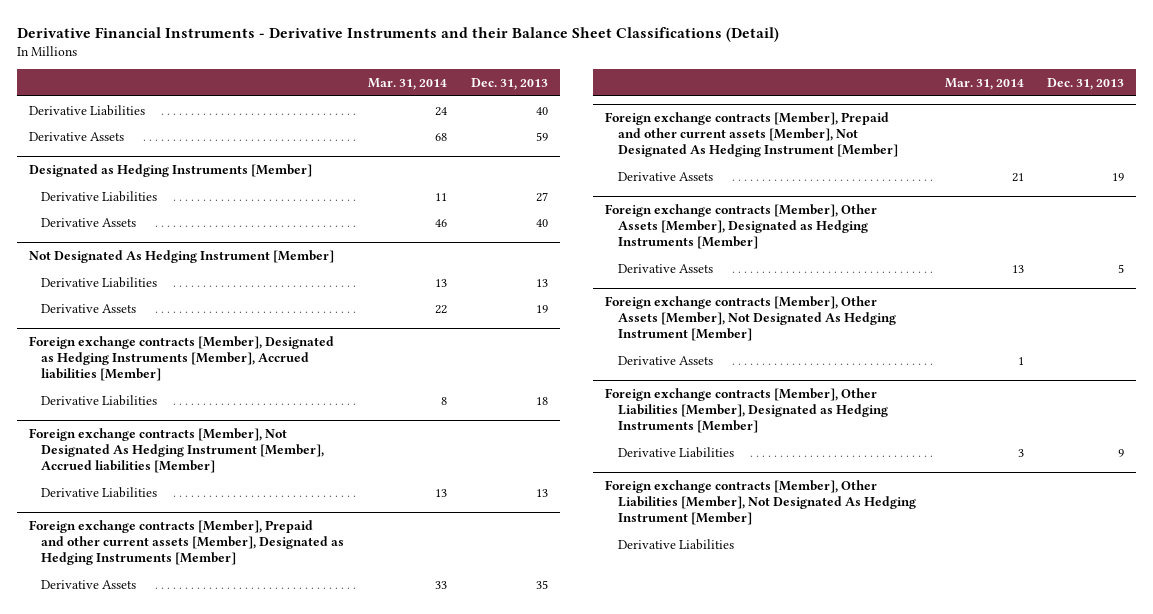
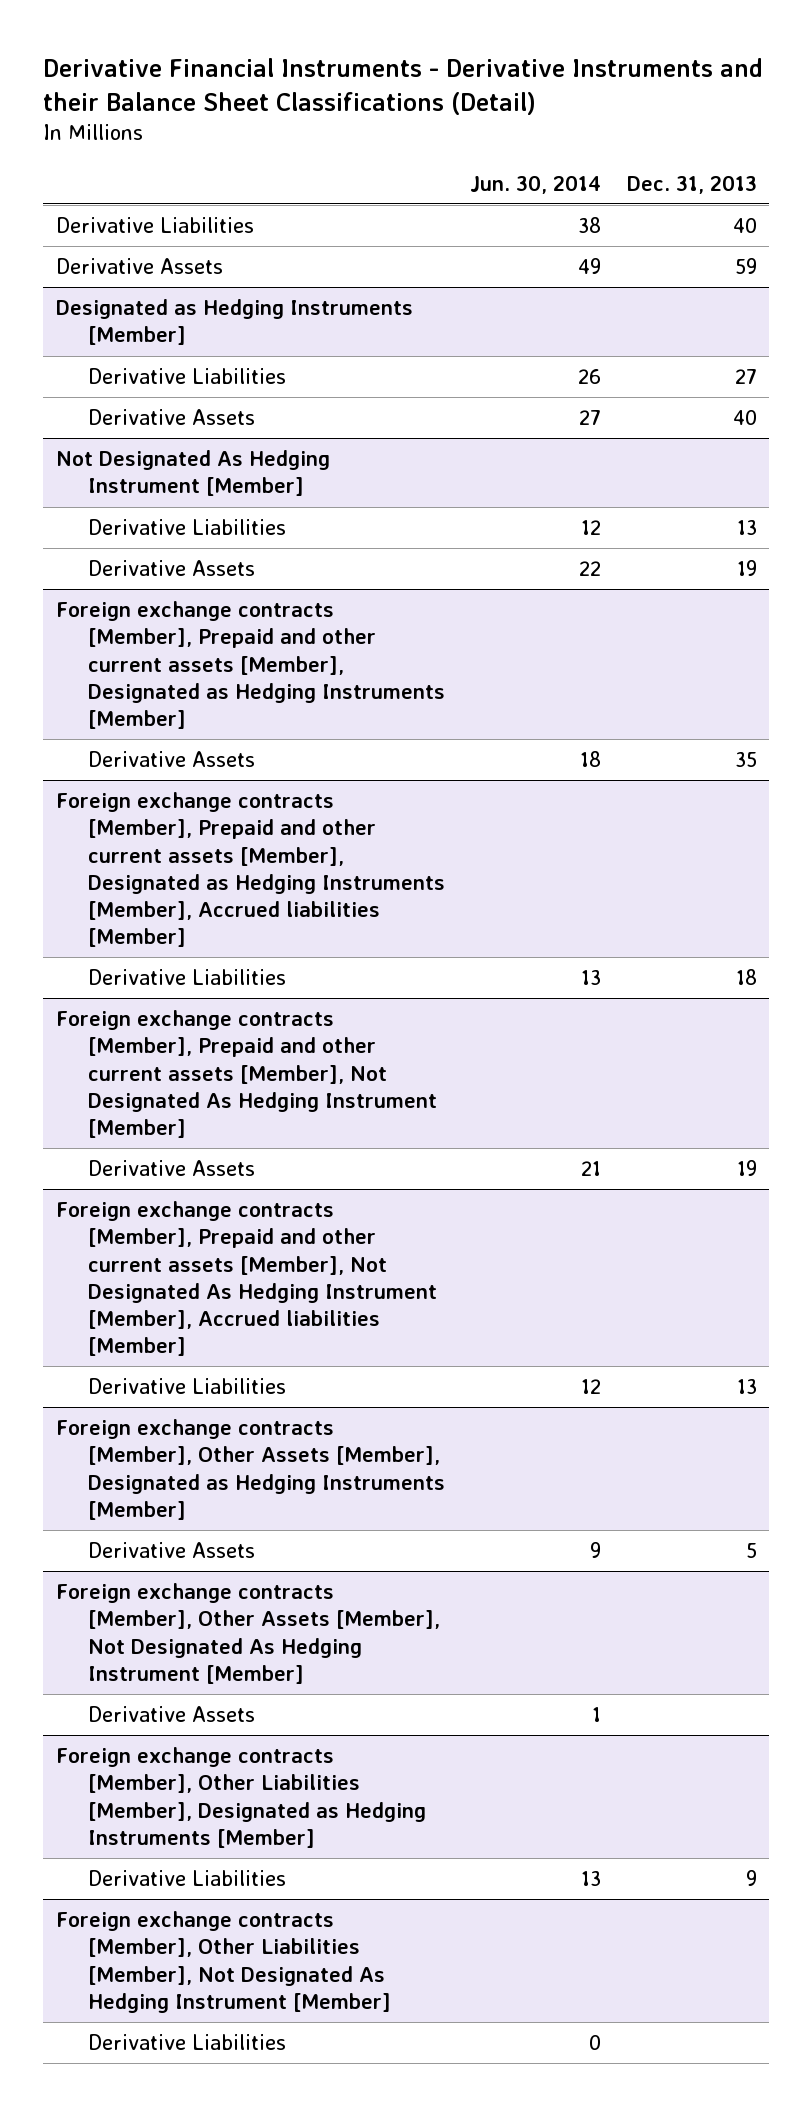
[368,77,448,90] Mar. 31, 2014 -> none
none -> [470,174,602,194] Jun. 30, 2014
[28,336,334,381] Foreign exchange contracts [Member], Designated as Hedging Instruments [Member], Accrued liabilities [Member] -> none
[41,394,158,406] Derivative Liabilities -> none
[28,428,325,473] Foreign exchange contracts [Member], Not Designated As Hedging Instrument [Member], Accrued liabilities [Member] -> none
[41,486,158,498] Derivative Liabilities -> none
none -> [55,792,445,948] Foreign exchange contracts [Member], Prepaid and other current assets [Member], Designated as Hedging Instruments [Member], Accrued liabilities [Member]
none -> [87,969,286,986] Derivative Liabilities
none -> [55,1201,437,1357] Foreign exchange contracts [Member], Prepaid and other current assets [Member], Not Designated As Hedging Instrument [Member], Accrued liabilities [Member]
none -> [87,1378,286,1395] Derivative Liabilities

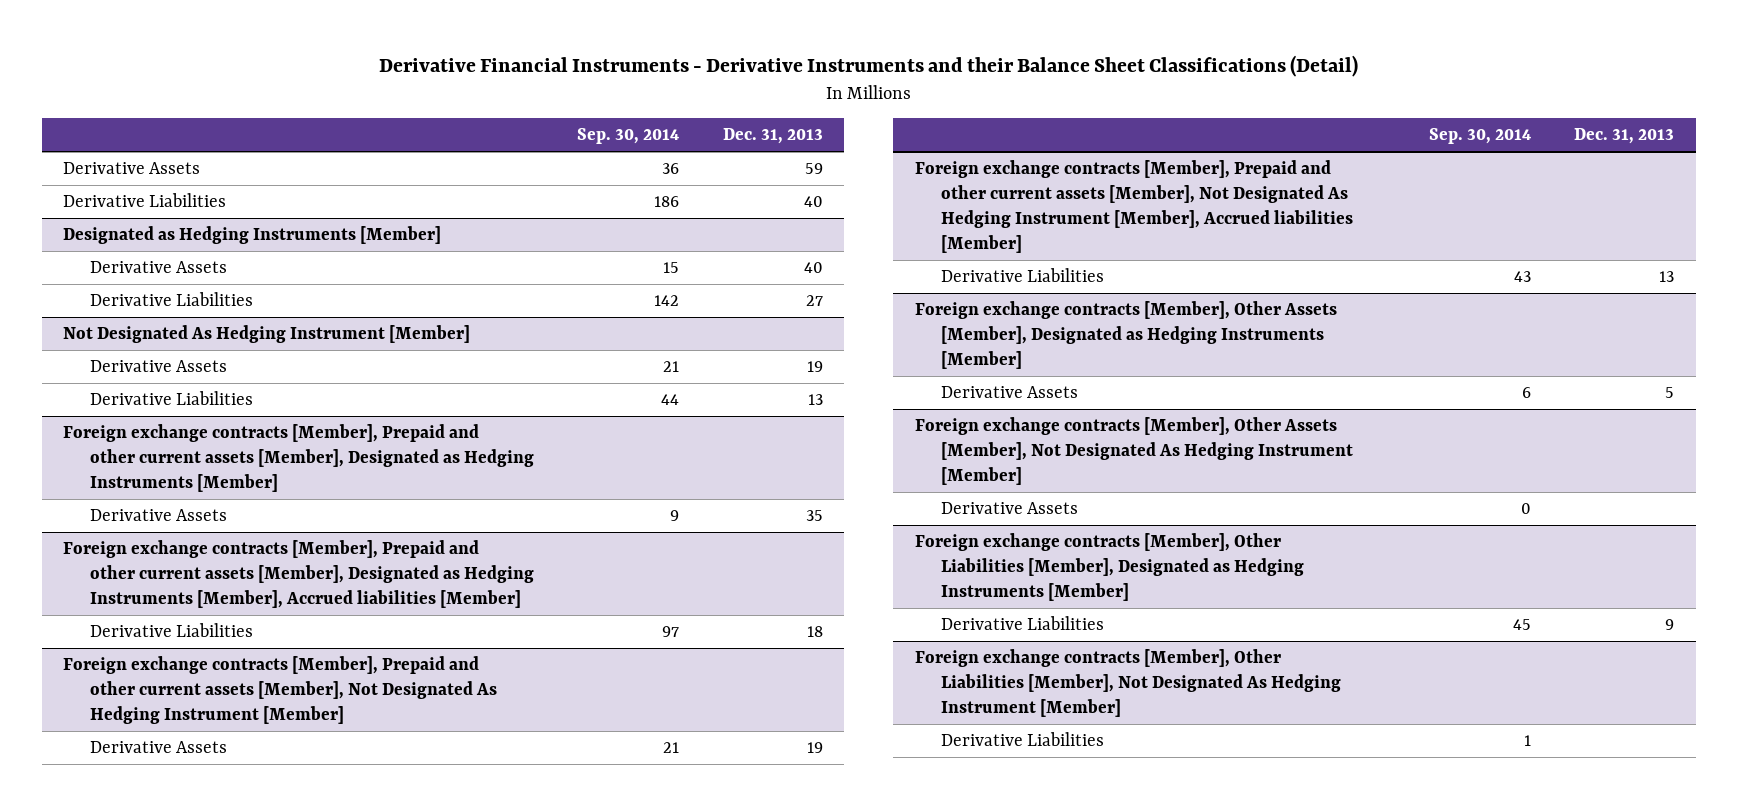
[470,174,602,194] Jun. 30, 2014 -> none
none -> [577,128,680,145] Sep. 30, 2014
[55,217,254,234] Derivative Liabilities -> [63,193,227,208] Derivative Liabilities
[87,368,286,385] Derivative Liabilities -> [89,292,253,307] Derivative Liabilities
[87,519,286,536] Derivative Liabilities -> [89,391,253,406] Derivative Liabilities

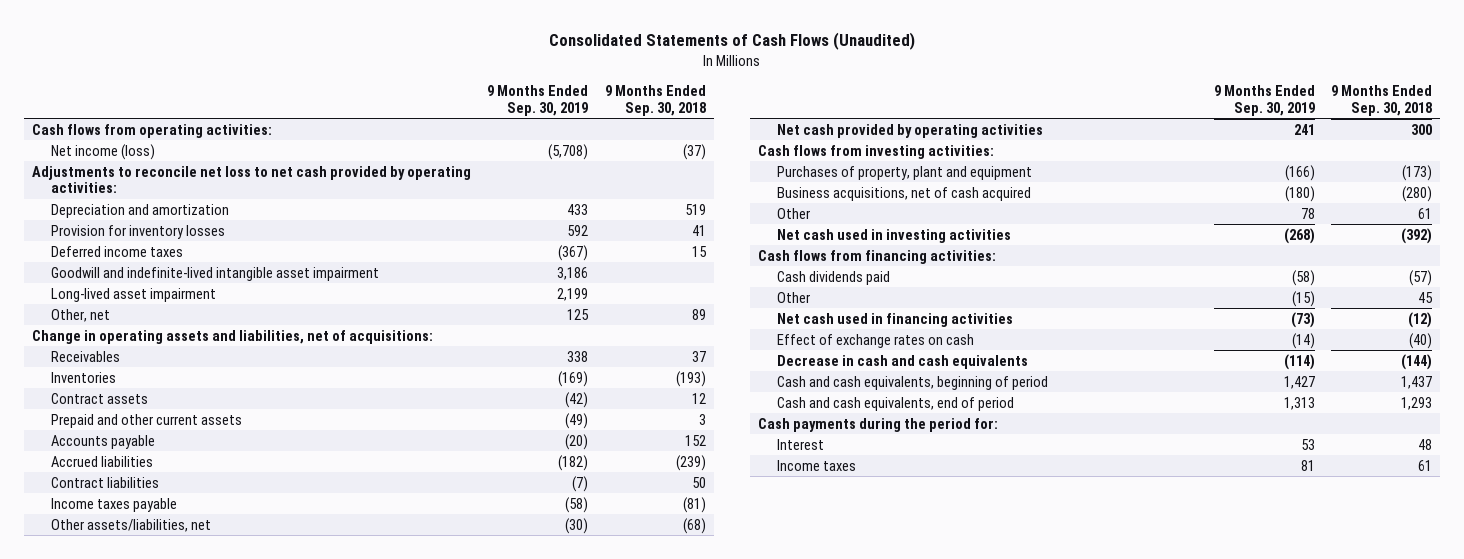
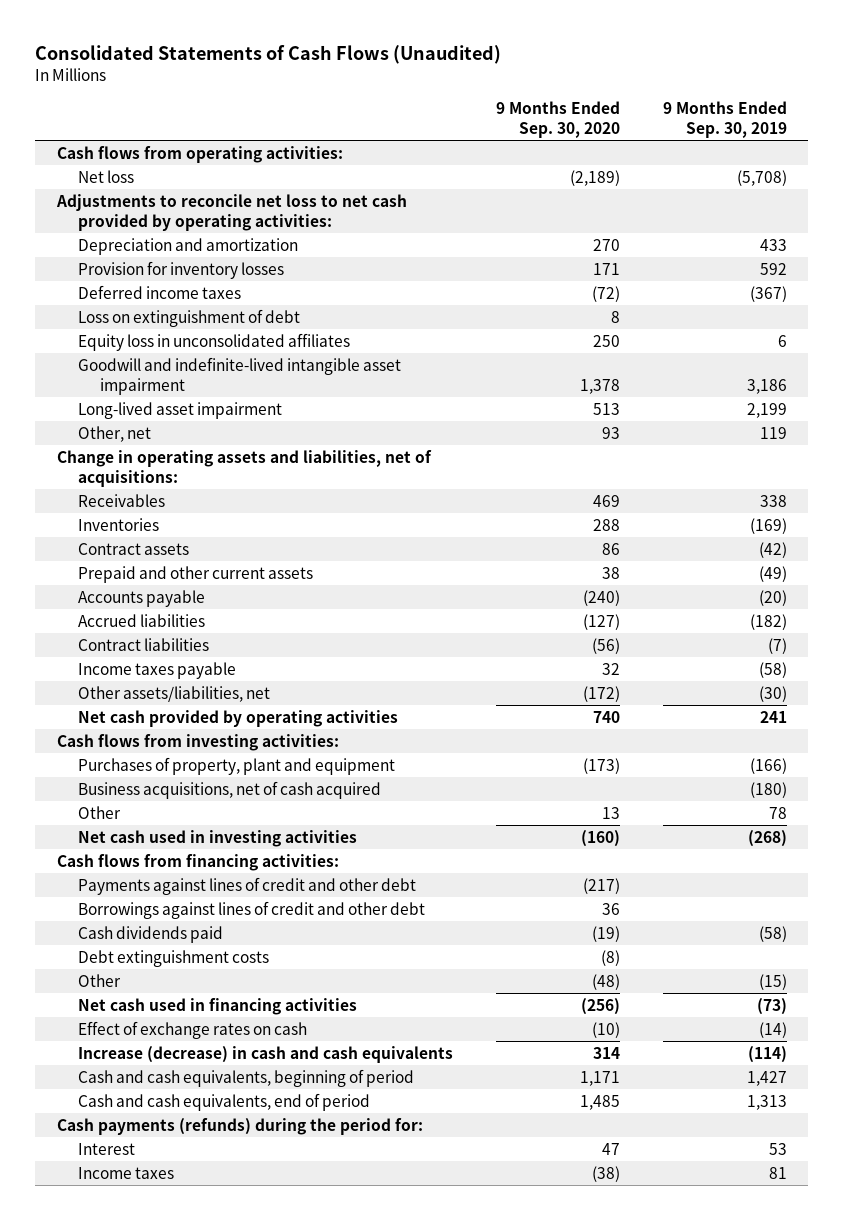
[604,84,706,116] 9 Months Ended Sep. 30, 2018 -> none
none -> [496,101,621,138] 9 Months Ended Sep. 30, 2020
[50,143,155,160] Net income (loss) -> [78,169,135,183] Net loss
none -> [78,308,301,327] Loss on extinguishment of debt
none -> [78,332,351,351] Equity loss in unconsolidated affiliates
[567,308,590,320] 125 -> [759,426,787,439] 119
none -> [78,876,417,895] Payments against lines of credit and other debt
none -> [78,900,426,919] Borrowings against lines of credit and other debt
none -> [78,949,270,967] Debt extinguishment costs
[777,354,1029,369] Decrease in cash and cash equivalents -> [78,1045,454,1063] Increase (decrease) in cash and cash equivalents
[758,417,999,432] Cash payments during the period for: -> [56,1117,423,1135] Cash payments (refunds) during the period for:

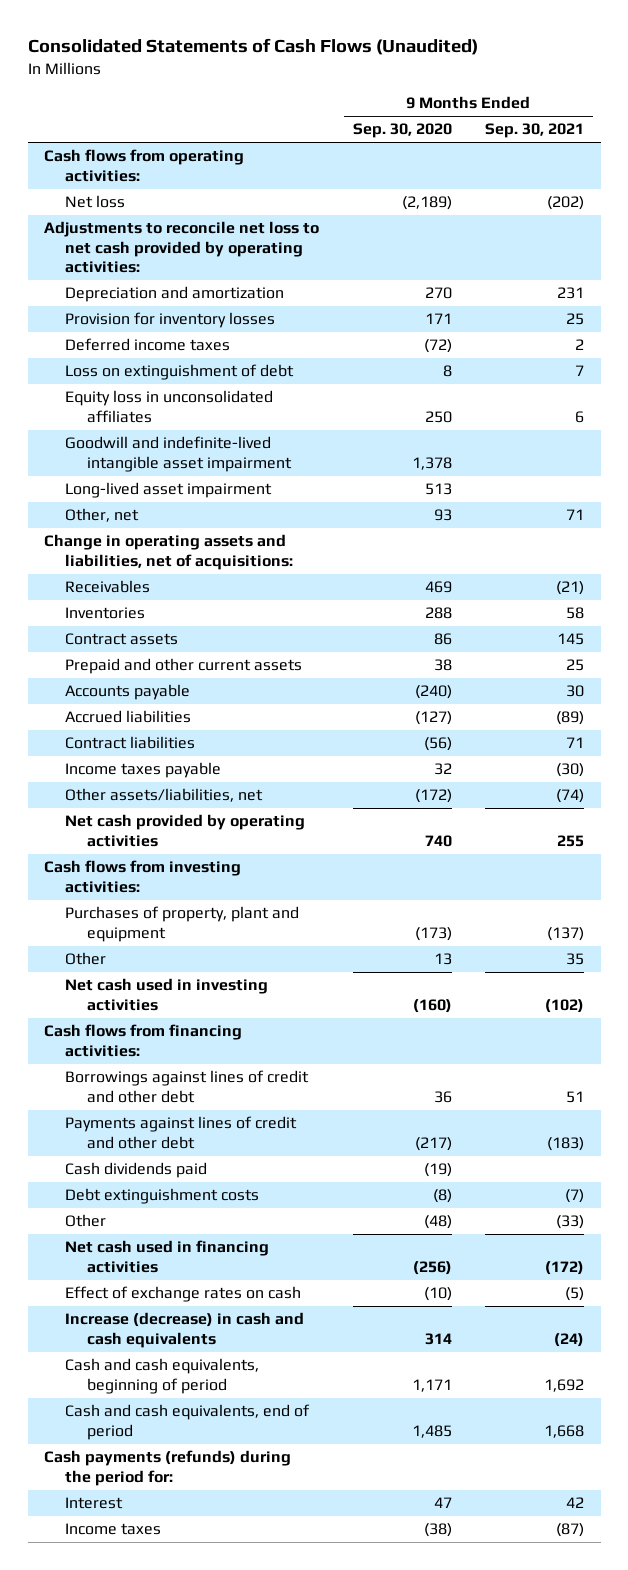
[662,101,787,138] 9 Months Ended Sep. 30, 2019 -> none
none -> [485,123,585,139] Sep. 30, 2021
[78,780,382,799] Business acquisitions, net of cash acquired -> none
[78,876,417,895] Payments against lines of credit and other debt -> [65,1116,298,1149] Payments against lines of credit and other debt

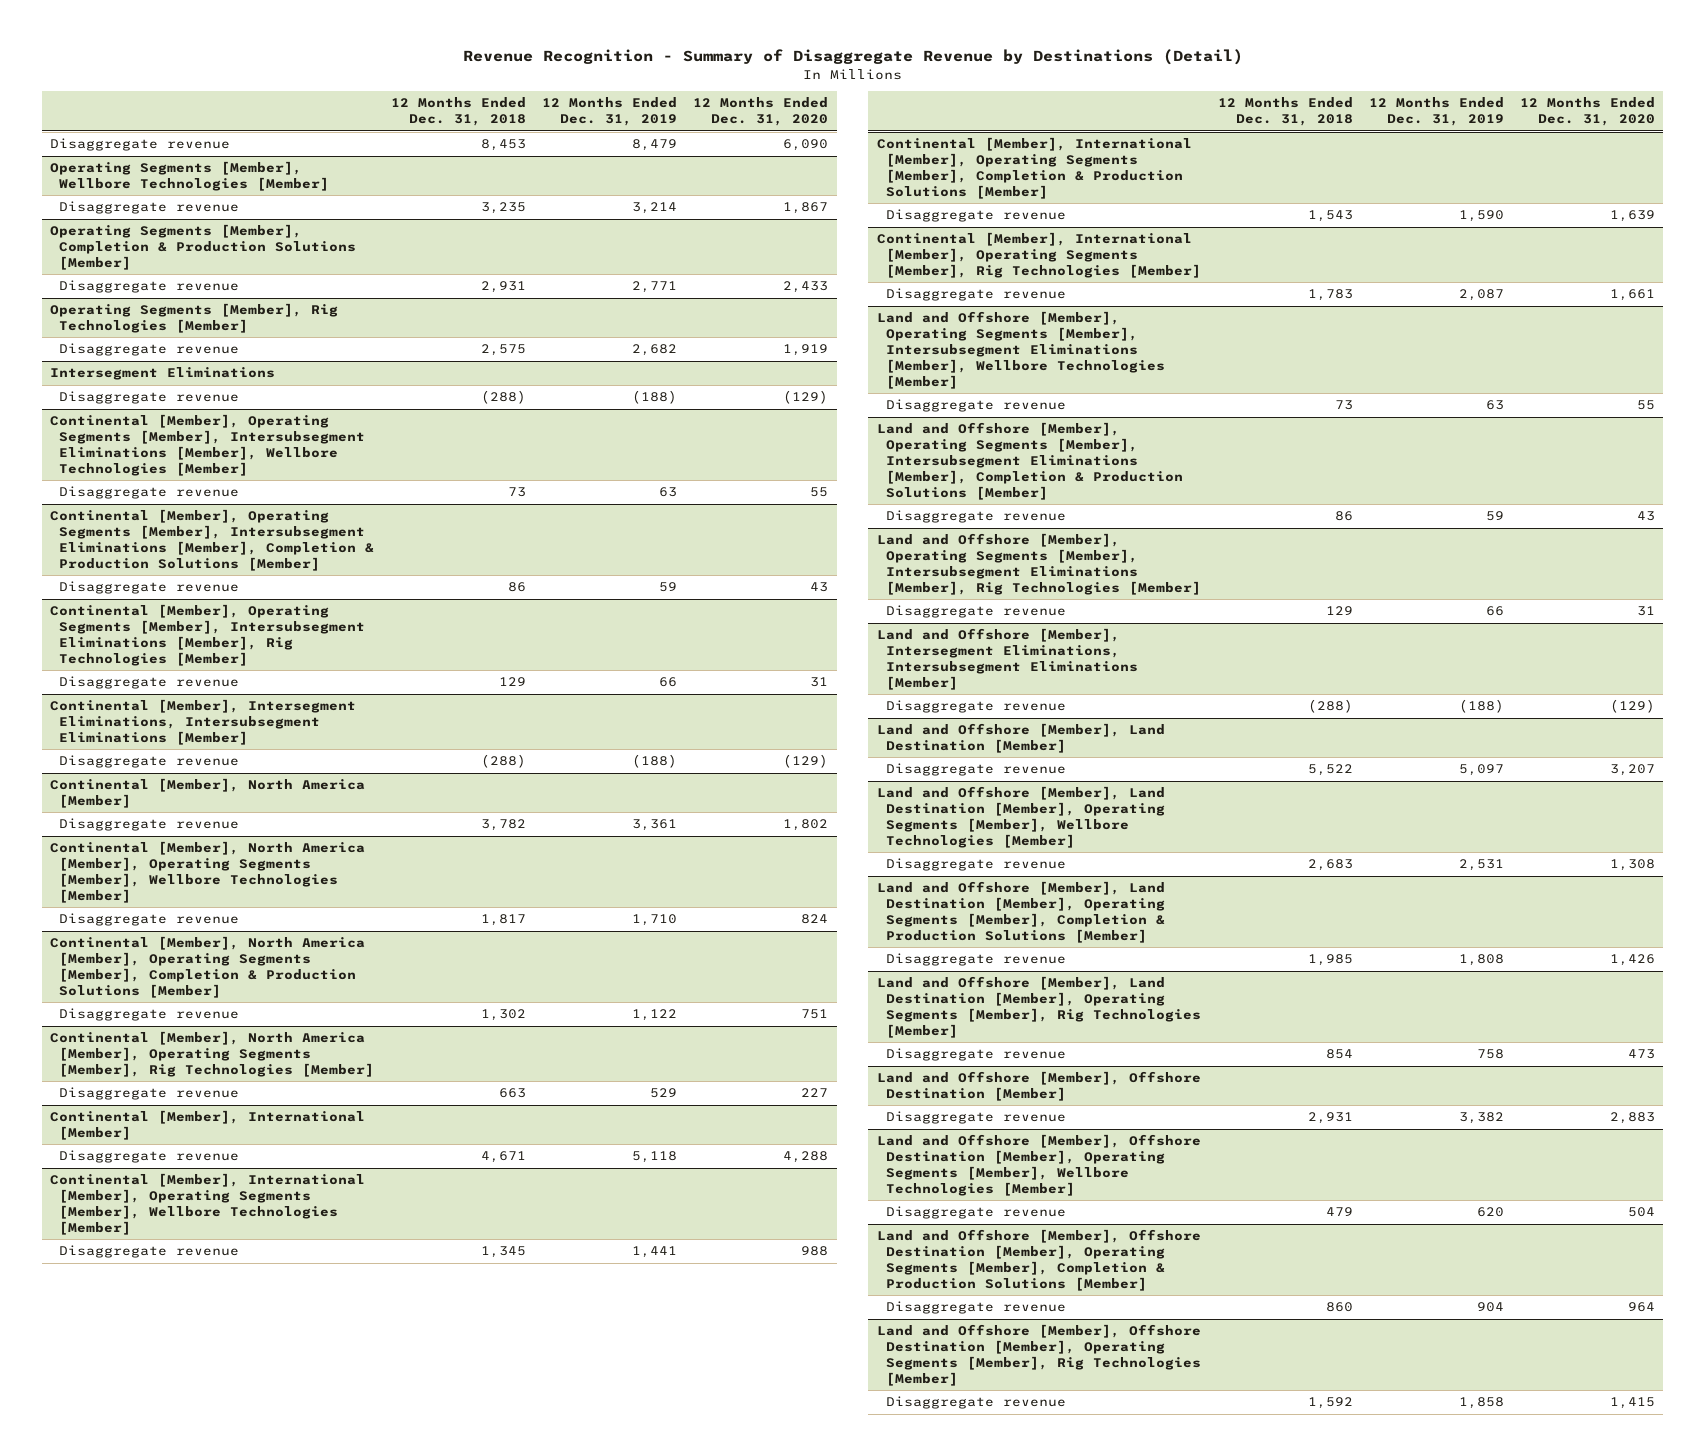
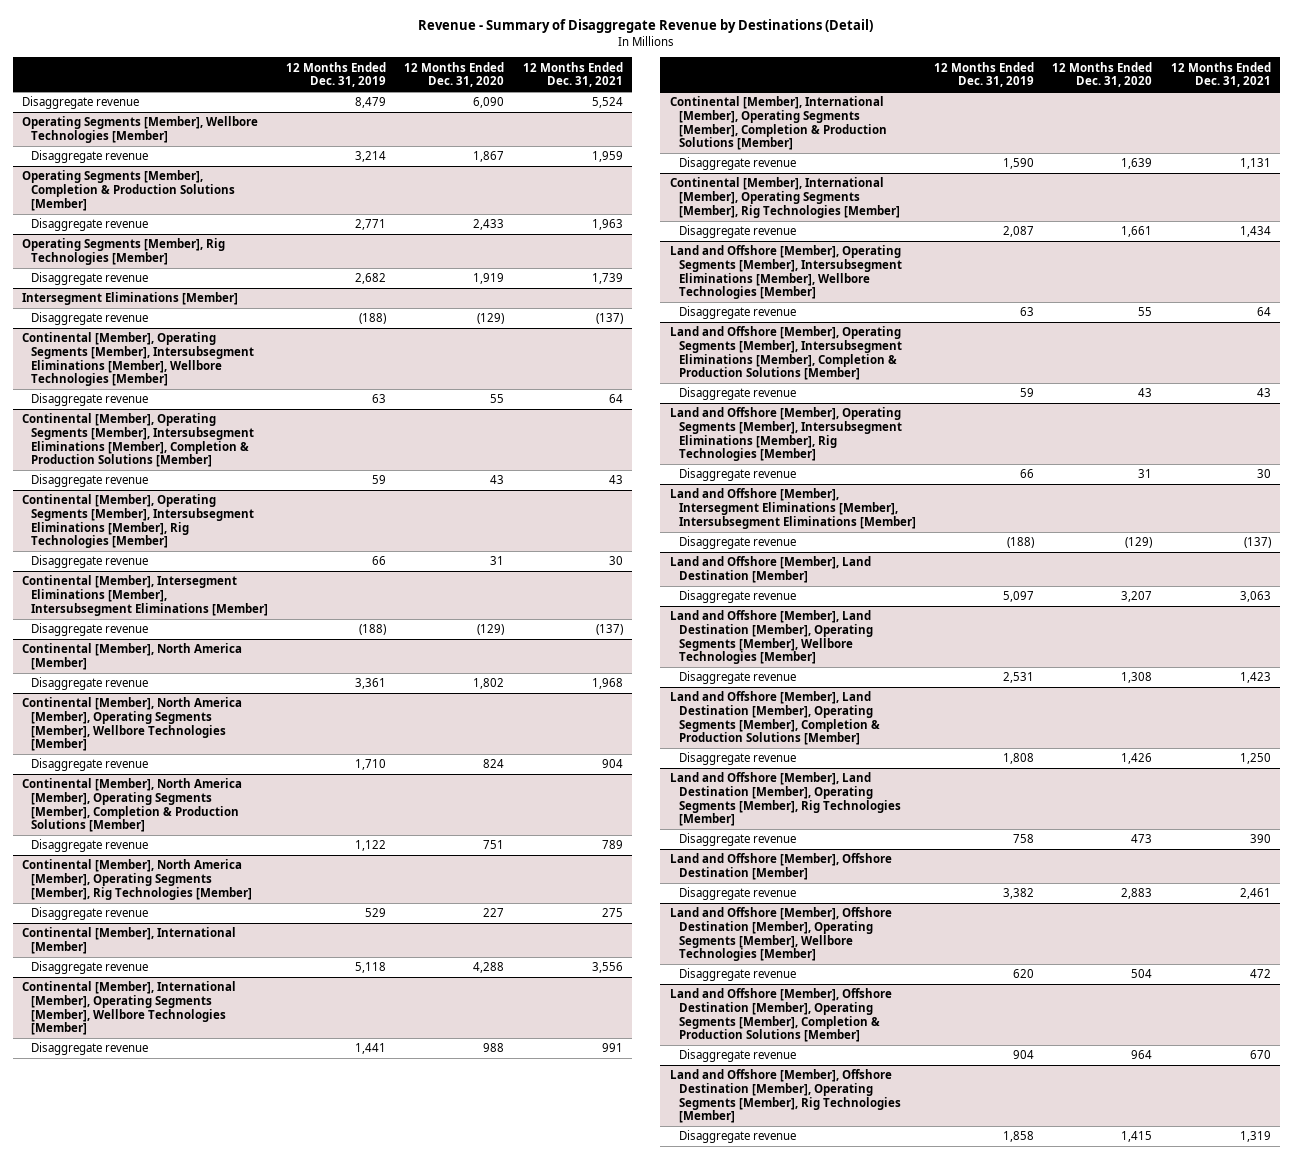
[462,49,1243,66] Revenue Recognition - Summary of Disaggregate Revenue by Destinations (Detail) -> [418,19,874,34] Revenue - Summary of Disaggregate Revenue by Destinations (Detail)
[390,97,526,127] 12 Months Ended Dec. 31, 2018 -> none
none -> [522,61,623,88] 12 Months Ended Dec. 31, 2021
[49,367,275,381] Intersegment Eliminations -> [21,292,238,306] Intersegment Eliminations [Member]
[49,699,356,746] Continental [Member], Intersegment Eliminations, Intersubsegment Eliminations [Member] -> [21,575,268,616] Continental [Member], Intersegment Eliminations [Member], Intersubsegment Eliminations [Member]
[876,628,1139,690] Land and Offshore [Member], Intersegment Eliminations, Intersubsegment Eliminations [Member] -> [669,488,916,529] Land and Offshore [Member], Intersegment Eliminations [Member], Intersubsegment Eliminations [Member]

